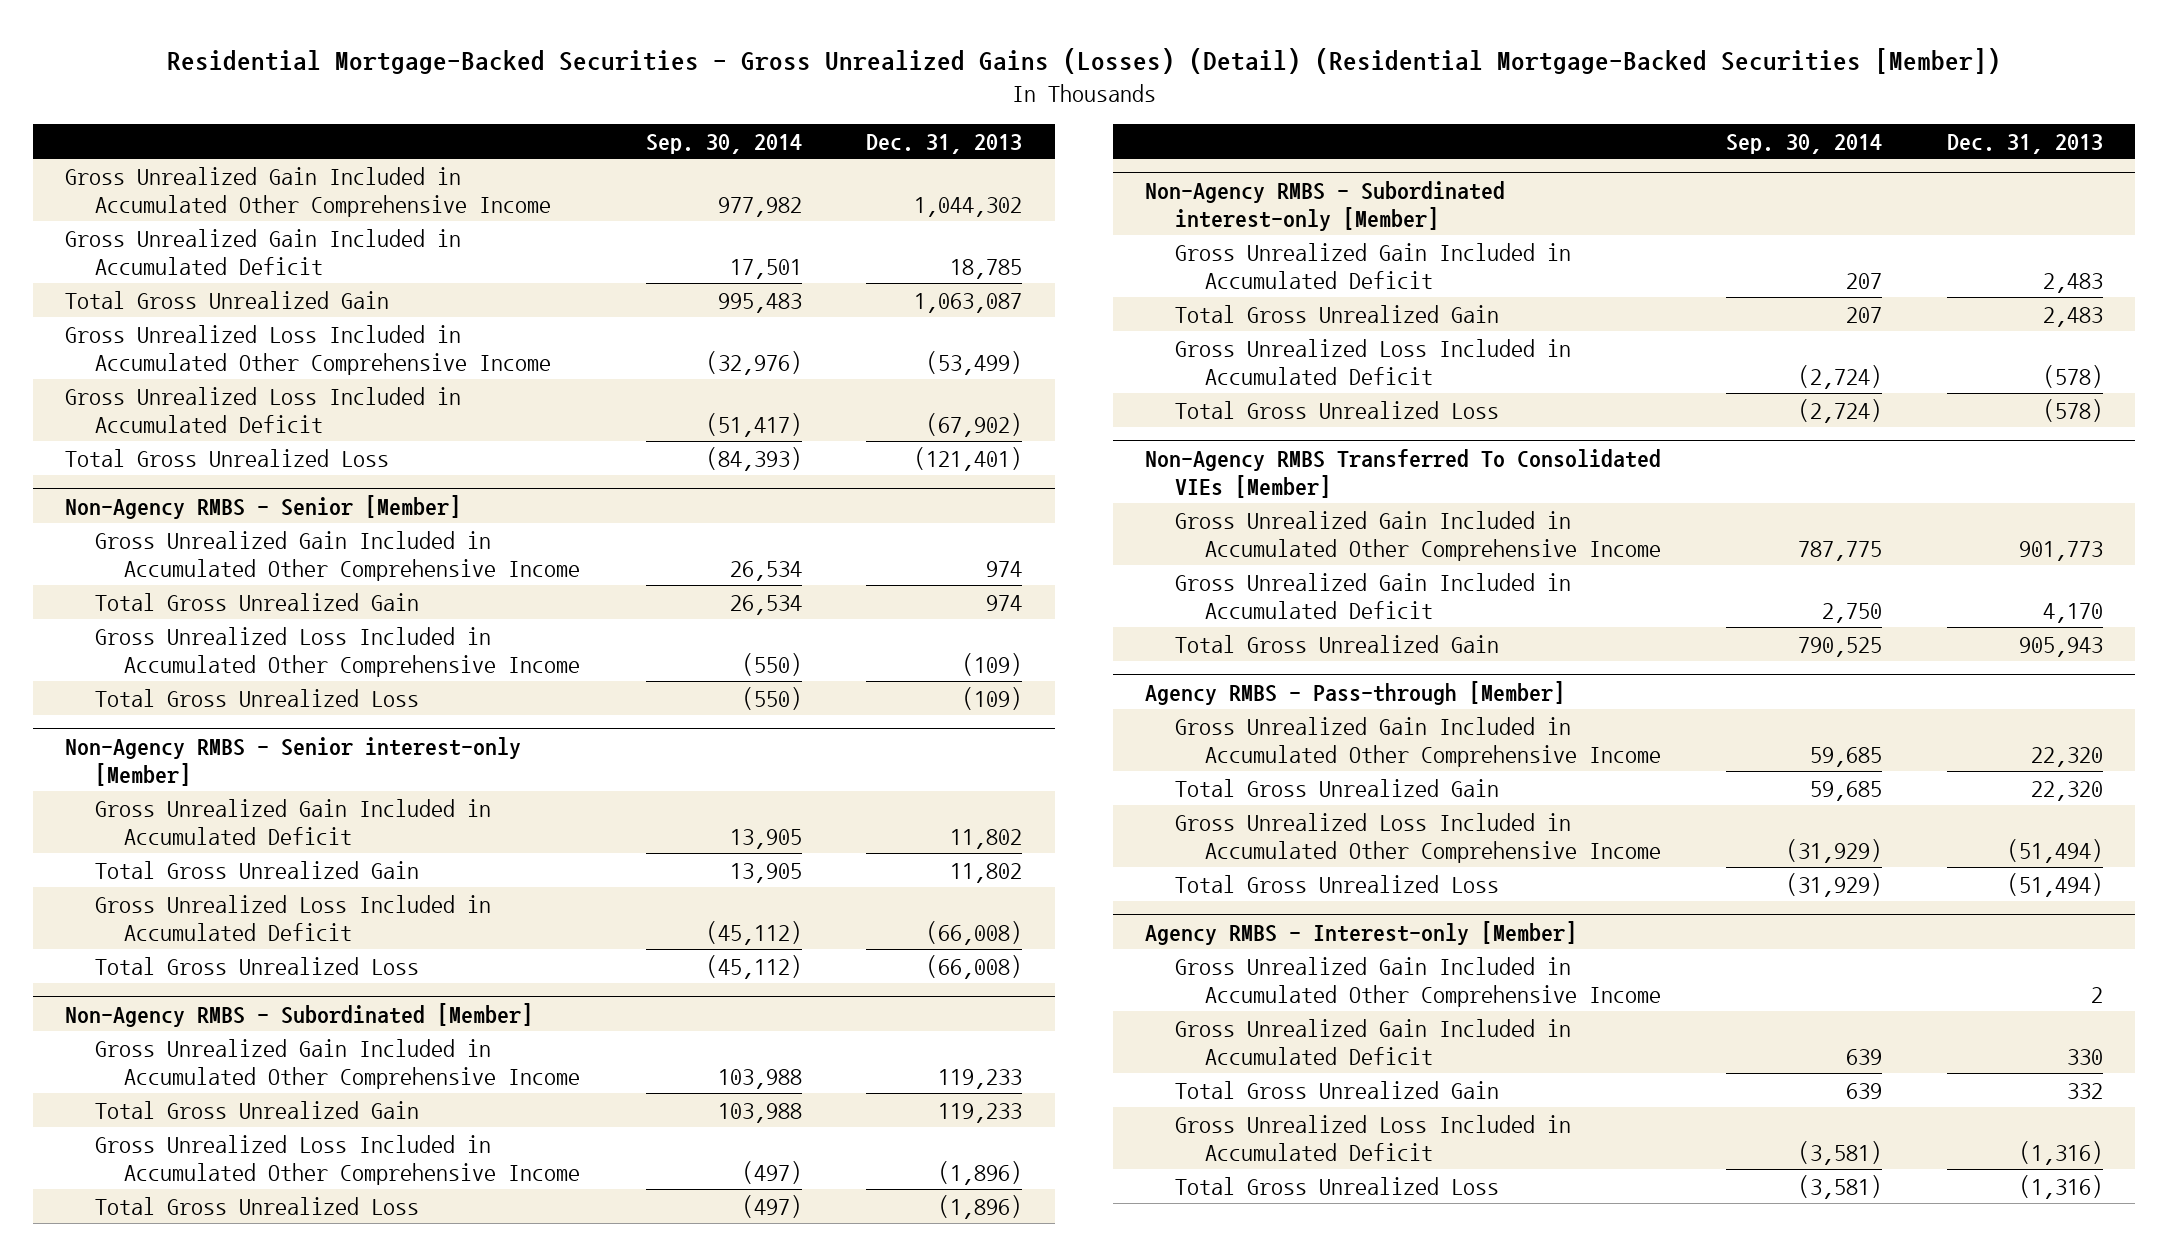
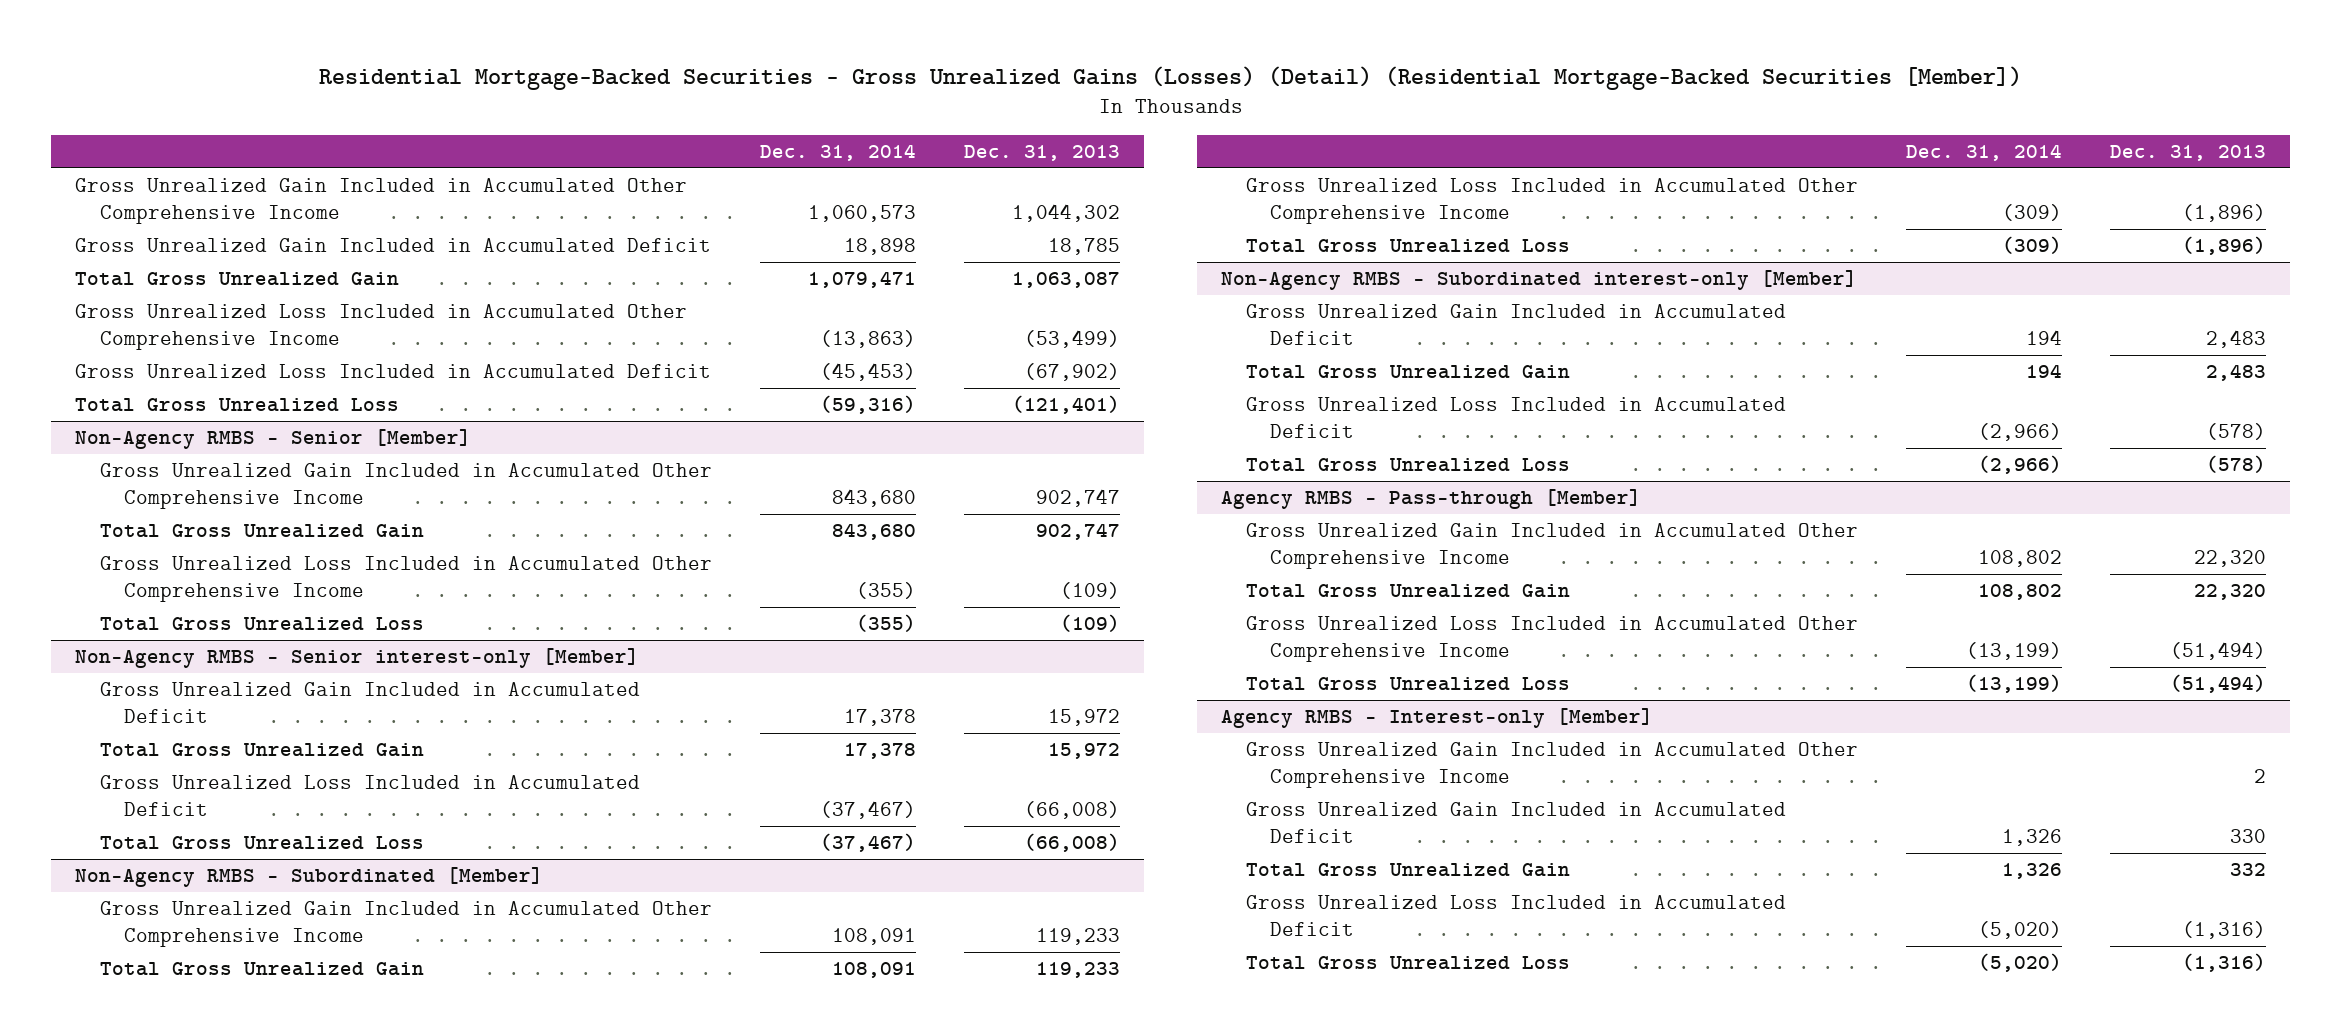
[645,133,802,154] Sep. 30, 2014 -> none
none -> [759,143,916,161] Dec. 31, 2014
[986,560,1023,577] 974 -> [1035,489,1120,508] 902,747
[986,594,1023,611] 974 -> [1035,522,1120,540] 902,747
[950,828,1023,849] 11,802 -> [1047,709,1120,727] 15,972
[950,862,1023,883] 11,802 -> [1047,742,1120,759] 15,972
[1145,448,1662,498] Non-Agency RMBS Transferred To Consolidated VIEs [Member] -> none
[1175,510,1661,561] Gross Unrealized Gain Included in Accumulated Other Comprehensive Income -> none
[1175,572,1572,619] Gross Unrealized Gain Included in Accumulated Deficit -> none
[1175,634,1500,653] Total Gross Unrealized Gain -> none

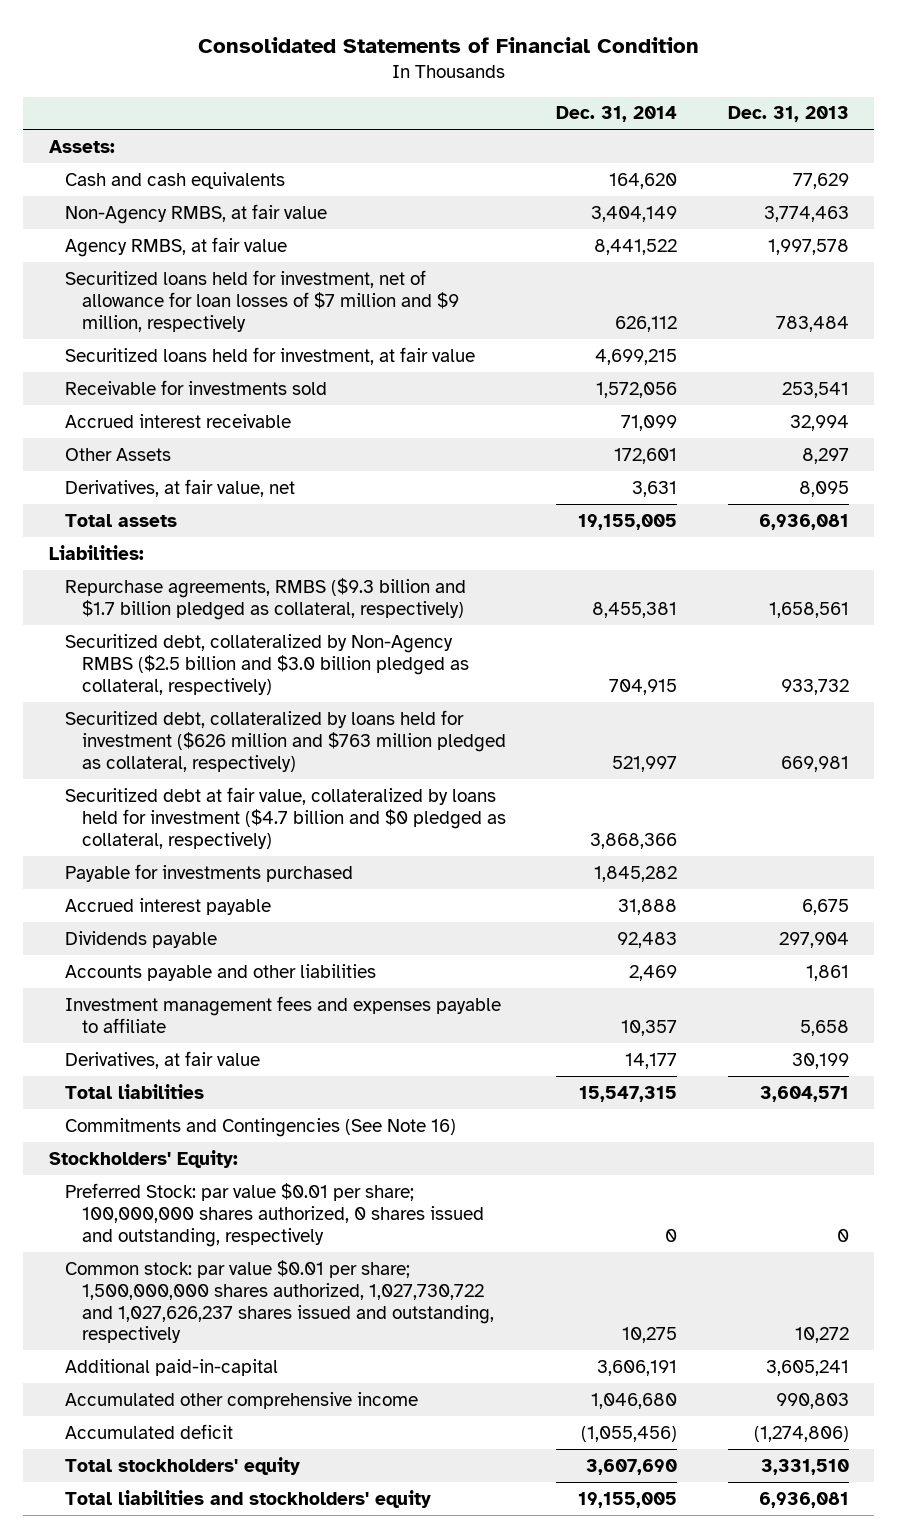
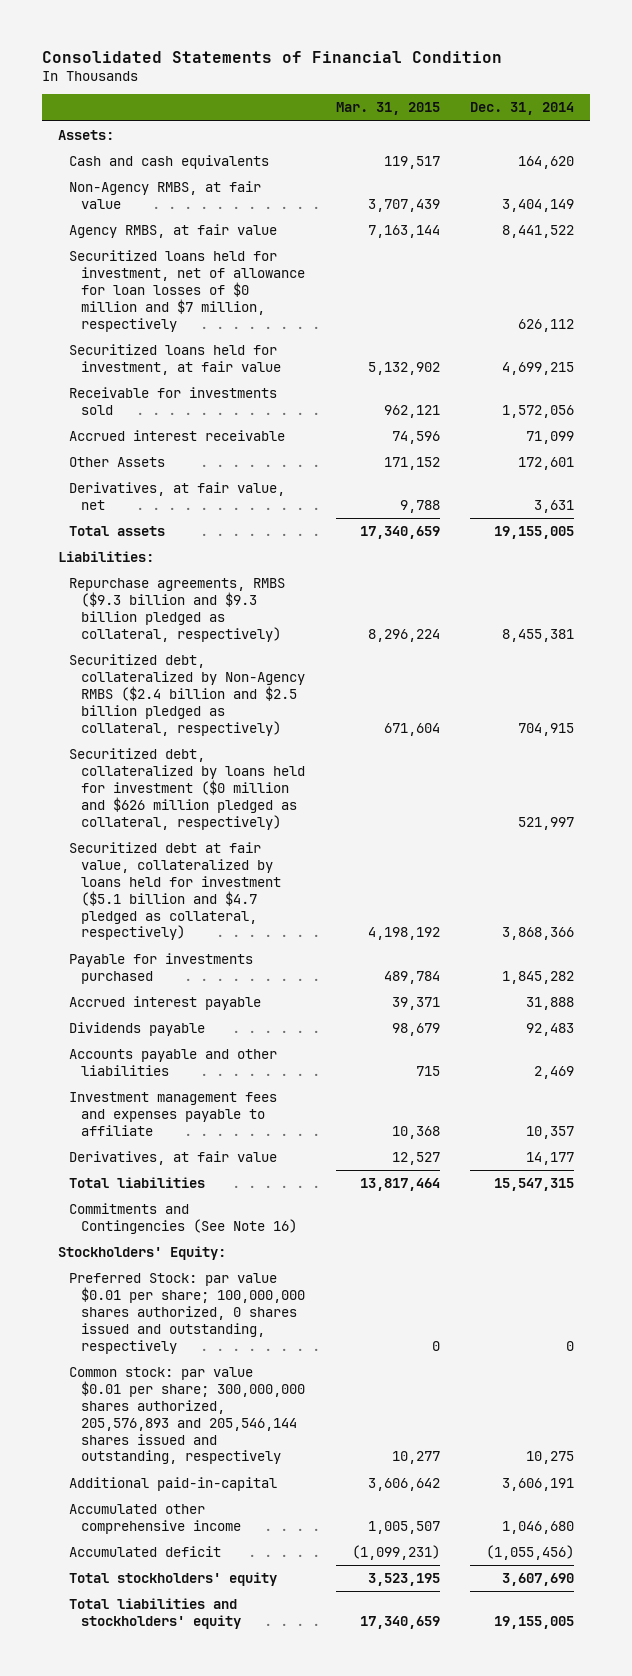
[727,106,849,123] Dec. 31, 2013 -> none
none -> [335,102,440,116] Mar. 31, 2015
[65,269,459,332] Securitized loans held for investment, net of allowance for loan losses of $7 million and $9 million, respectively -> [69,250,306,332] Securitized loans held for investment, net of allowance for loan losses of $0 million and $7 million, respectively
[65,577,467,620] Repurchase agreements, RMBS ($9.3 billion and $1.7 billion pledged as collateral, respectively) -> [69,578,286,642] Repurchase agreements, RMBS ($9.3 billion and $9.3 billion pledged as collateral, respectively)
[65,633,469,695] Securitized debt, collateralized by Non-Agency RMBS ($2.5 billion and $3.0 billion pledged as collateral, respectively) -> [69,654,306,736] Securitized debt, collateralized by Non-Agency RMBS ($2.4 billion and $2.5 billion pledged as collateral, respectively)
[65,709,506,772] Securitized debt, collateralized by loans held for investment ($626 million and $763 million pledged as collateral, respectively) -> [69,748,306,830] Securitized debt, collateralized by loans held for investment ($0 million and $626 million pledged as collateral, respectively)
[65,786,506,849] Securitized debt at fair value, collateralized by loans held for investment ($4.7 billion and $0 pledged as collateral, respectively) -> [69,842,282,941] Securitized debt at fair value, collateralized by loans held for investment ($5.1 billion and $4.7 pledged as collateral, respectively)
[65,1259,494,1344] Common stock: par value $0.01 per share; 1,500,000,000 shares authorized, 1,027,730,722 and 1,027,626,237 shares issued and outstanding, respectively -> [69,1367,306,1465] Common stock: par value $0.01 per share; 300,000,000 shares authorized, 205,576,893 and 205,546,144 shares issued and outstanding, respectively

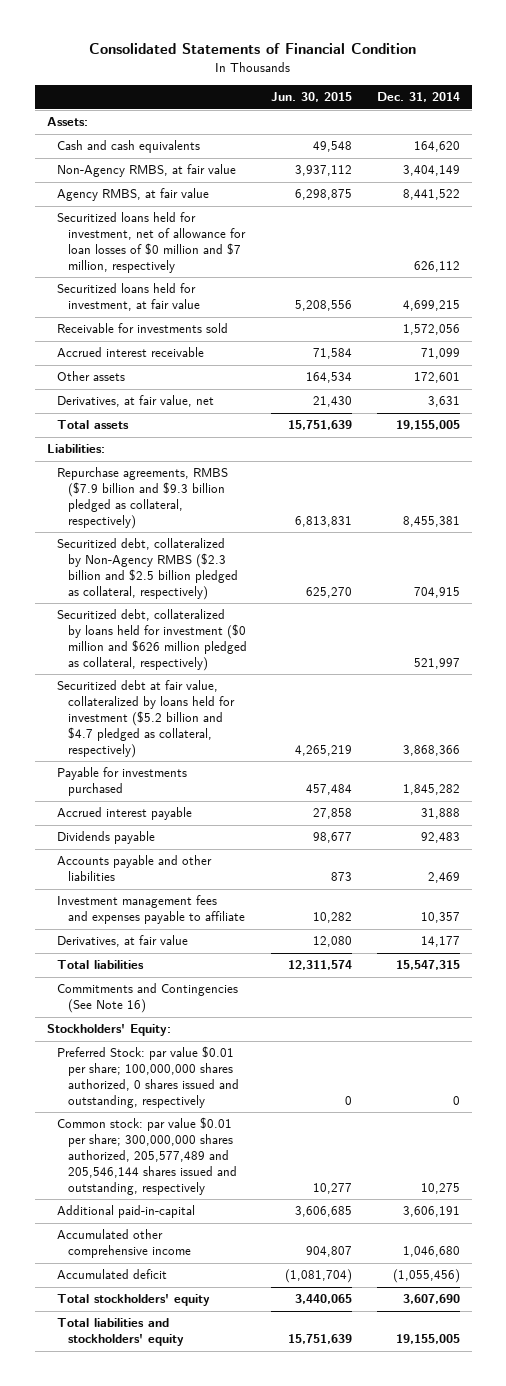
[335,102,440,116] Mar. 31, 2015 -> none
none -> [271,92,353,103] Jun. 30, 2015
[69,457,166,468] Other Assets -> [57,371,126,382] Other assets
[69,578,286,642] Repurchase agreements, RMBS ($9.3 billion and $9.3 billion pledged as collateral, respectively) -> [57,467,229,529] Repurchase agreements, RMBS ($7.9 billion and $9.3 billion pledged as collateral, respectively)
[69,654,306,736] Securitized debt, collateralized by Non-Agency RMBS ($2.4 billion and $2.5 billion pledged as collateral, respectively) -> [57,538,239,600] Securitized debt, collateralized by Non-Agency RMBS ($2.3 billion and $2.5 billion pledged as collateral, respectively)
[69,842,282,941] Securitized debt at fair value, collateralized by loans held for investment ($5.1 billion and $4.7 pledged as collateral, respectively) -> [57,680,236,758] Securitized debt at fair value, collateralized by loans held for investment ($5.2 billion and $4.7 pledged as collateral, respectively)
[69,1367,306,1465] Common stock: par value $0.01 per share; 300,000,000 shares authorized, 205,576,893 and 205,546,144 shares issued and outstanding, respectively -> [57,1117,238,1195] Common stock: par value $0.01 per share; 300,000,000 shares authorized, 205,577,489 and 205,546,144 shares issued and outstanding, respectively

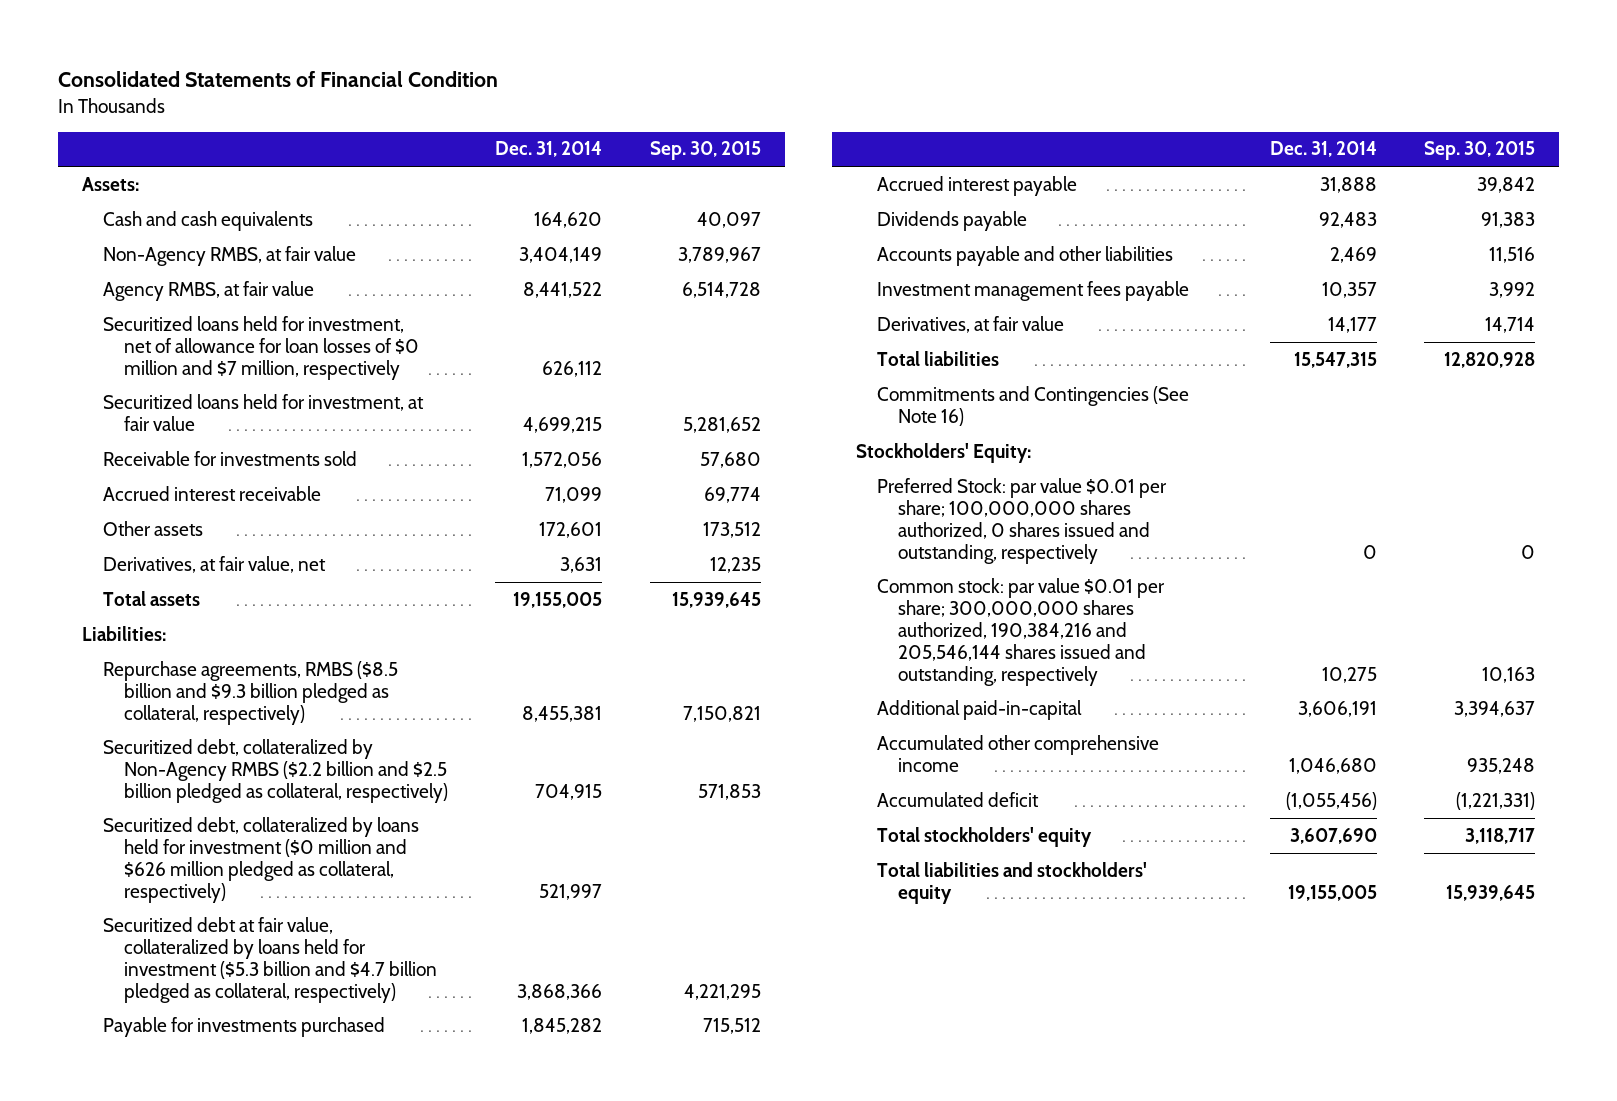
[271,92,353,103] Jun. 30, 2015 -> none
none -> [650,141,762,161] Sep. 30, 2015
[57,467,229,529] Repurchase agreements, RMBS ($7.9 billion and $9.3 billion pledged as collateral, respectively) -> [102,660,398,725] Repurchase agreements, RMBS ($8.5 billion and $9.3 billion pledged as collateral, respectively)
[57,538,239,600] Securitized debt, collateralized by Non-Agency RMBS ($2.3 billion and $2.5 billion pledged as collateral, respectively) -> [102,738,448,803] Securitized debt, collateralized by Non-Agency RMBS ($2.2 billion and $2.5 billion pledged as collateral, respectively)
[57,680,236,758] Securitized debt at fair value, collateralized by loans held for investment ($5.2 billion and $4.7 pledged as collateral, respectively) -> [102,916,437,1003] Securitized debt at fair value, collateralized by loans held for investment ($5.3 billion and $4.7 billion pledged as collateral, respectively)
[57,895,246,925] Investment management fees and expenses payable to affiliate -> [877,280,1190,301] Investment management fees payable
[57,1117,238,1195] Common stock: par value $0.01 per share; 300,000,000 shares authorized, 205,577,489 and 205,546,144 shares issued and outstanding, respectively -> [877,577,1166,686] Common stock: par value $0.01 per share; 300,000,000 shares authorized, 190,384,216 and 205,546,144 shares issued and outstanding, respectively

